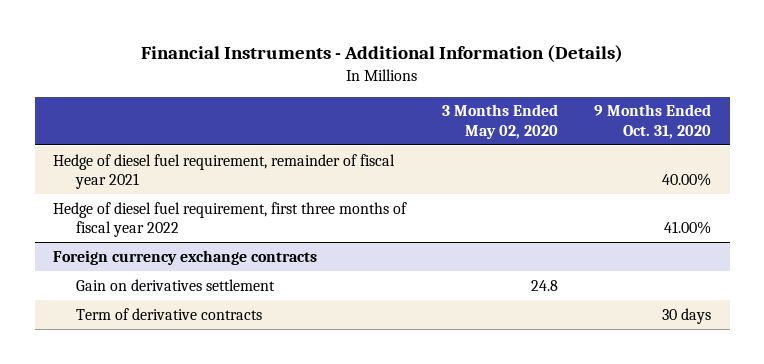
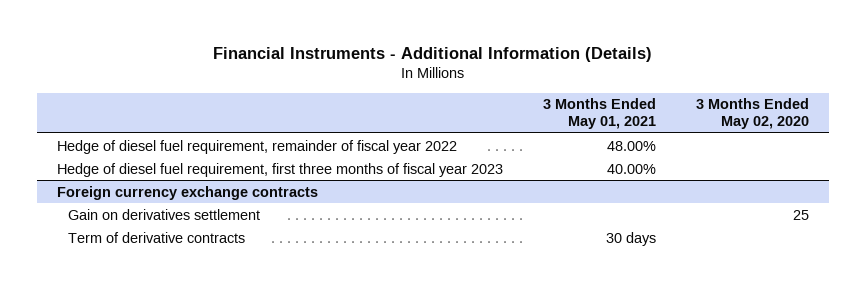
[594,104,712,140] 9 Months Ended Oct. 31, 2020 -> none
none -> [543,98,657,130] 3 Months Ended May 01, 2021
[52,153,395,190] Hedge of diesel fuel requirement, remainder of fiscal year 2021 -> [56,139,457,154] Hedge of diesel fuel requirement, remainder of fiscal year 2022
[52,201,407,238] Hedge of diesel fuel requirement, first three months of fiscal year 2022 -> [56,162,503,177] Hedge of diesel fuel requirement, first three months of fiscal year 2023
[531,279,559,291] 24.8 -> [793,209,810,220] 25

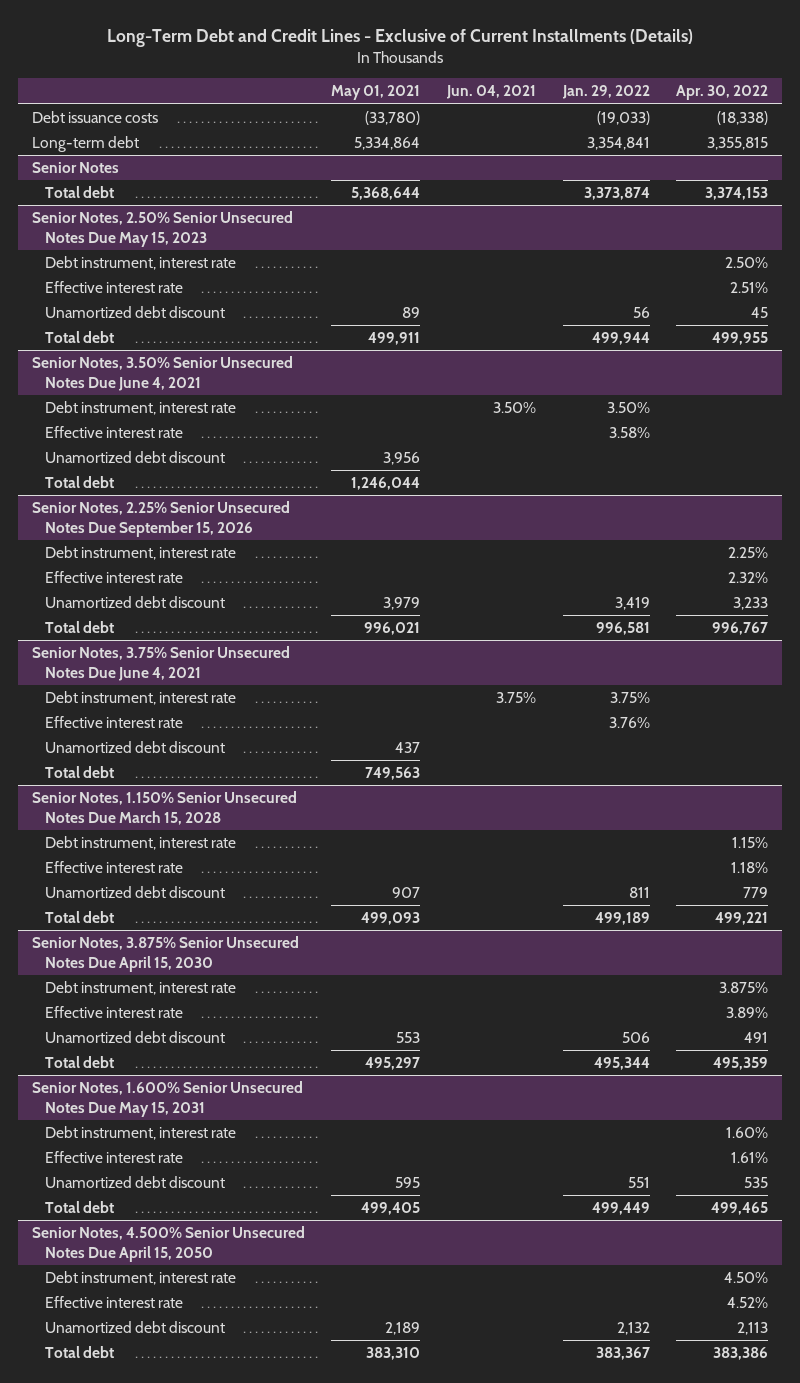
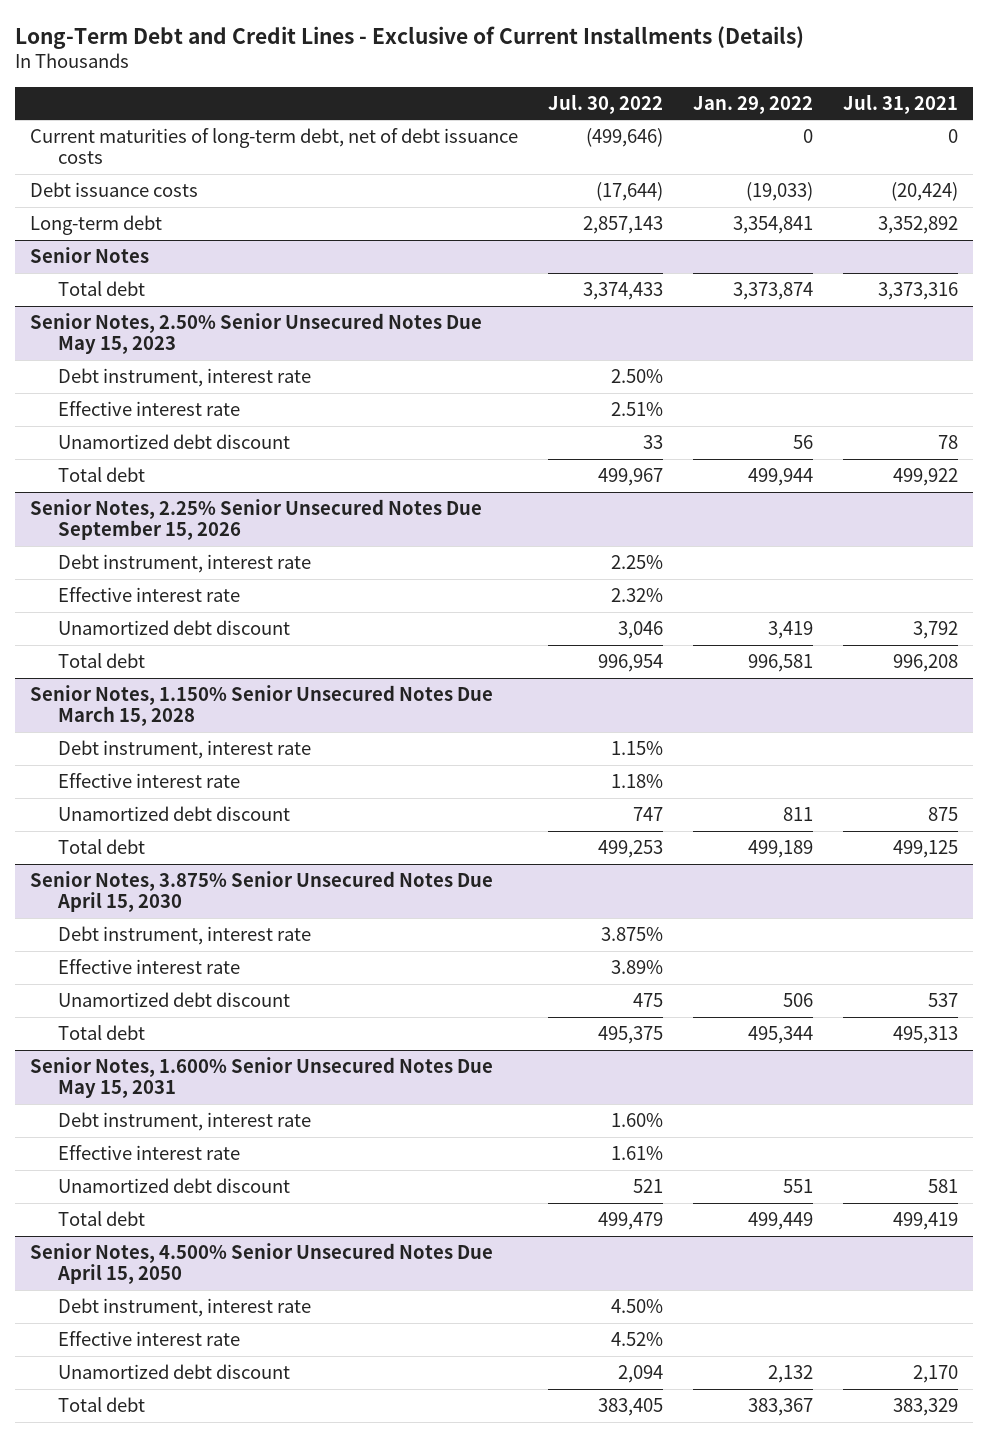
[331,85,421,101] May 01, 2021 -> none
[446,85,537,100] Jun. 04, 2021 -> none
[676,85,769,101] Apr. 30, 2022 -> none
none -> [548,93,664,114] Jul. 30, 2022
none -> [843,93,959,114] Jul. 31, 2021
none -> [30,128,519,165] Current maturities of long-term debt, net of debt issuance costs
[31,356,293,391] Senior Notes, 3.50% Senior Unsecured Notes Due June 4, 2021 -> none
[45,401,237,416] Debt instrument, interest rate -> none
[45,426,184,439] Effective interest rate -> none
[45,451,226,464] Unamortized debt discount -> none
[45,476,115,489] Total debt -> none
[31,646,290,681] Senior Notes, 3.75% Senior Unsecured Notes Due June 4, 2021 -> none
[45,691,237,706] Debt instrument, interest rate -> none
[45,716,184,729] Effective interest rate -> none
[45,741,226,754] Unamortized debt discount -> none
[45,766,115,779] Total debt -> none

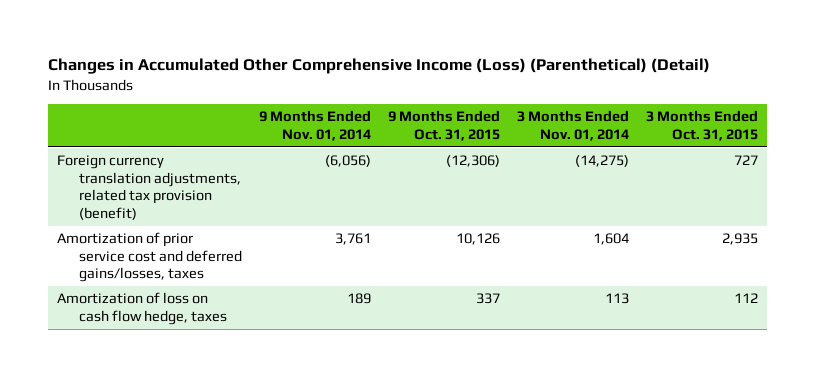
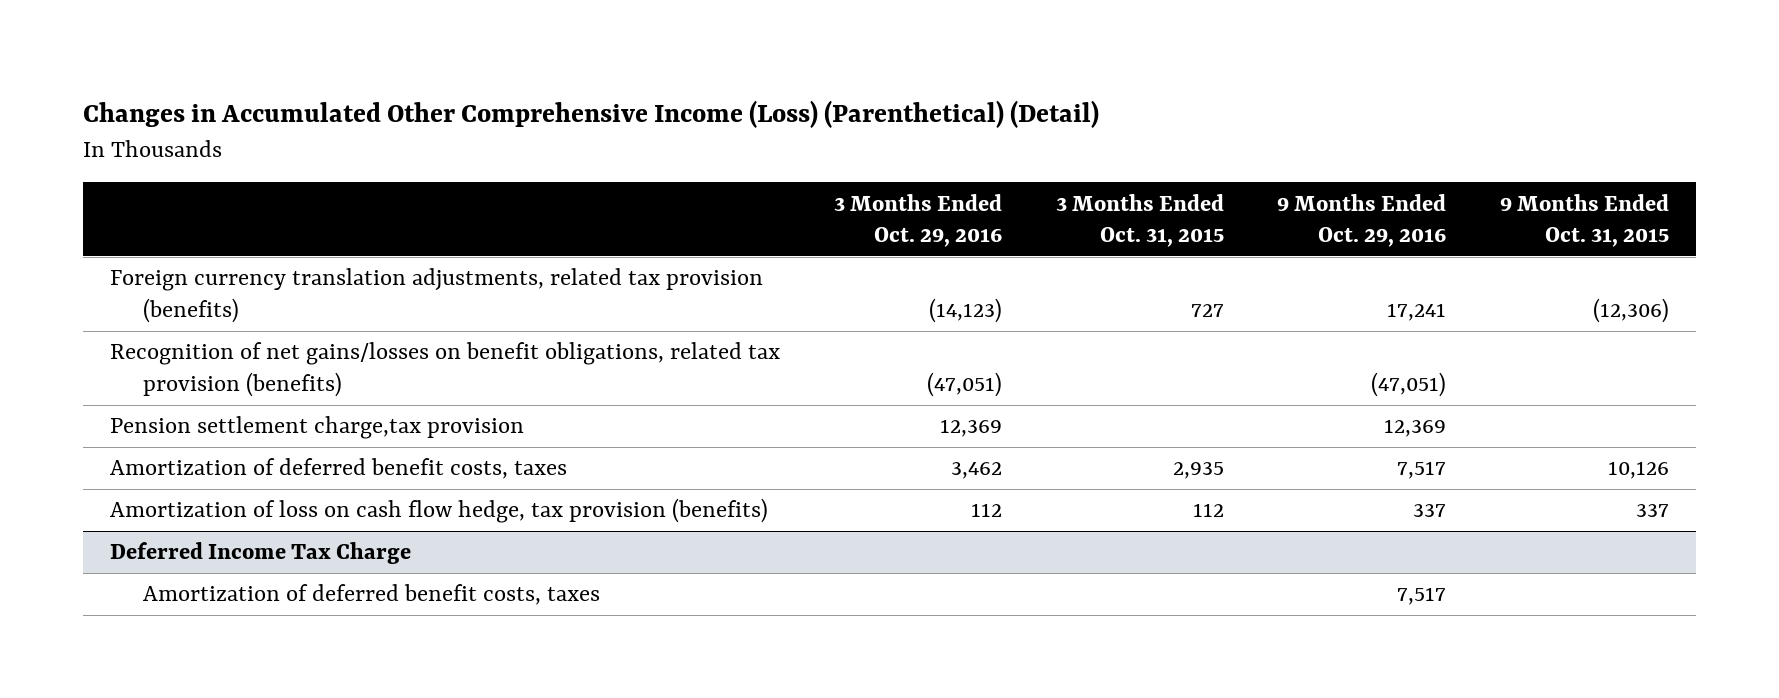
[259,110,372,141] 9 Months Ended Nov. 01, 2014 -> none
[517,110,630,141] 3 Months Ended Nov. 01, 2014 -> none
none -> [833,193,1002,247] 3 Months Ended Oct. 29, 2016
none -> [1277,193,1447,247] 9 Months Ended Oct. 29, 2016
[56,155,242,221] Foreign currency translation adjustments, related tax provision (benefit) -> [109,268,763,323] Foreign currency translation adjustments, related tax provision (benefits)
none -> [109,342,780,397] Recognition of net gains/losses on benefit obligations, related tax provision (benefits)
none -> [109,416,524,440] Pension settlement charge,tax provision
[56,232,243,283] Amortization of prior service cost and deferred gains/losses, taxes -> [109,458,567,480] Amortization of deferred benefit costs, taxes
[56,292,228,325] Amortization of loss on cash flow hedge, taxes -> [109,498,768,524] Amortization of loss on cash flow hedge, tax provision (benefits)
none -> [109,542,411,565] Deferred Income Tax Charge
none -> [142,584,600,606] Amortization of deferred benefit costs, taxes

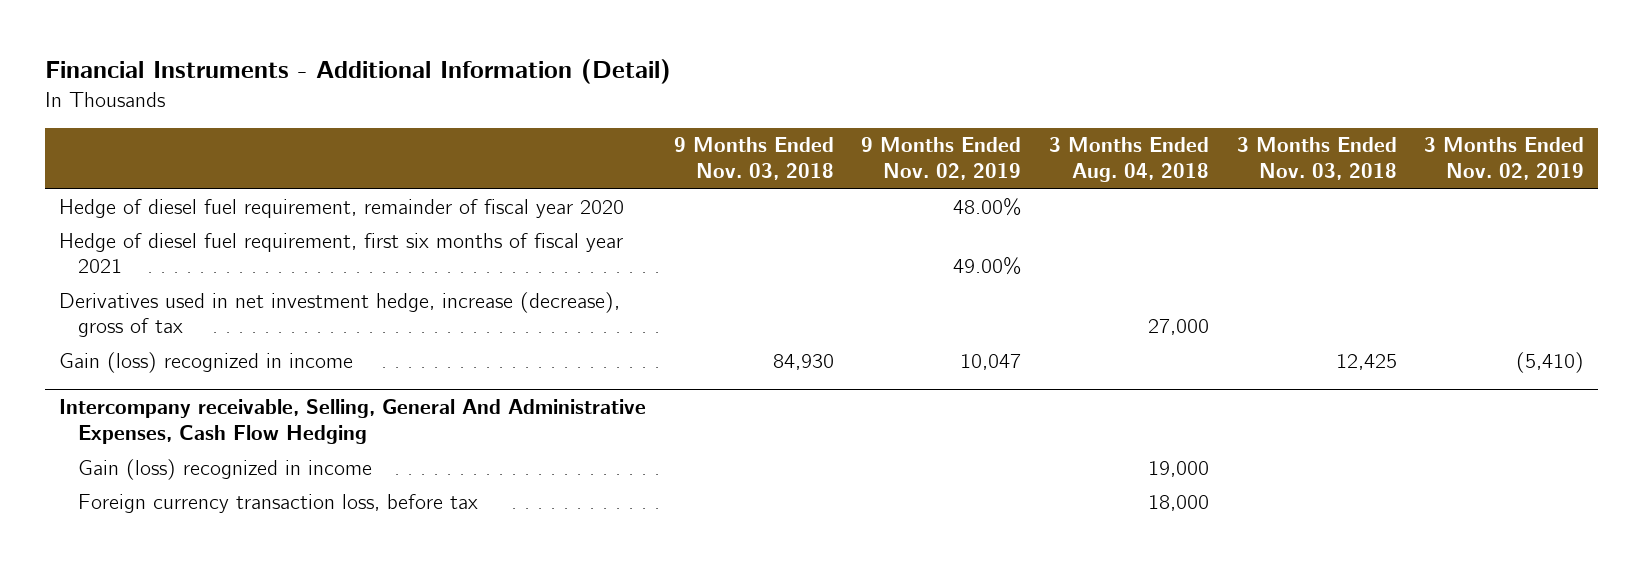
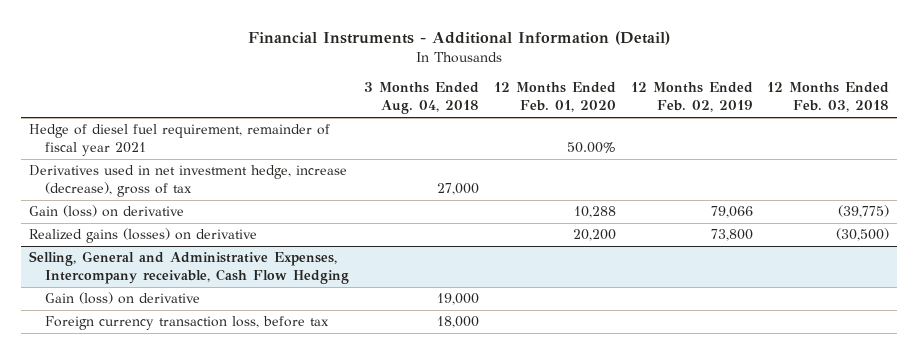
[673,137,834,181] 9 Months Ended Nov. 03, 2018 -> none
[861,137,1022,181] 9 Months Ended Nov. 02, 2019 -> none
[1236,137,1397,181] 3 Months Ended Nov. 03, 2018 -> none
[1424,137,1585,181] 3 Months Ended Nov. 02, 2019 -> none
none -> [493,82,616,113] 12 Months Ended Feb. 01, 2020
none -> [630,82,753,113] 12 Months Ended Feb. 02, 2019
none -> [767,82,890,113] 12 Months Ended Feb. 03, 2018
[58,232,623,274] Hedge of diesel fuel requirement, first six months of fiscal year 2021 -> none
[58,198,624,218] Hedge of diesel fuel requirement, remainder of fiscal year 2020 -> [28,124,330,157] Hedge of diesel fuel requirement, remainder of fiscal year 2021
[58,351,353,373] Gain (loss) recognized in income -> [28,205,184,218] Gain (loss) on derivative
none -> [28,228,257,244] Realized gains (losses) on derivative
[58,399,646,445] Intercompany receivable, Selling, General And Administrative Expenses, Cash Flow Hedging -> [28,251,350,285] Selling, General and Administrative Expenses, Intercompany receivable, Cash Flow Hedging
[78,458,373,480] Gain (loss) recognized in income -> [45,292,201,305] Gain (loss) on derivative

